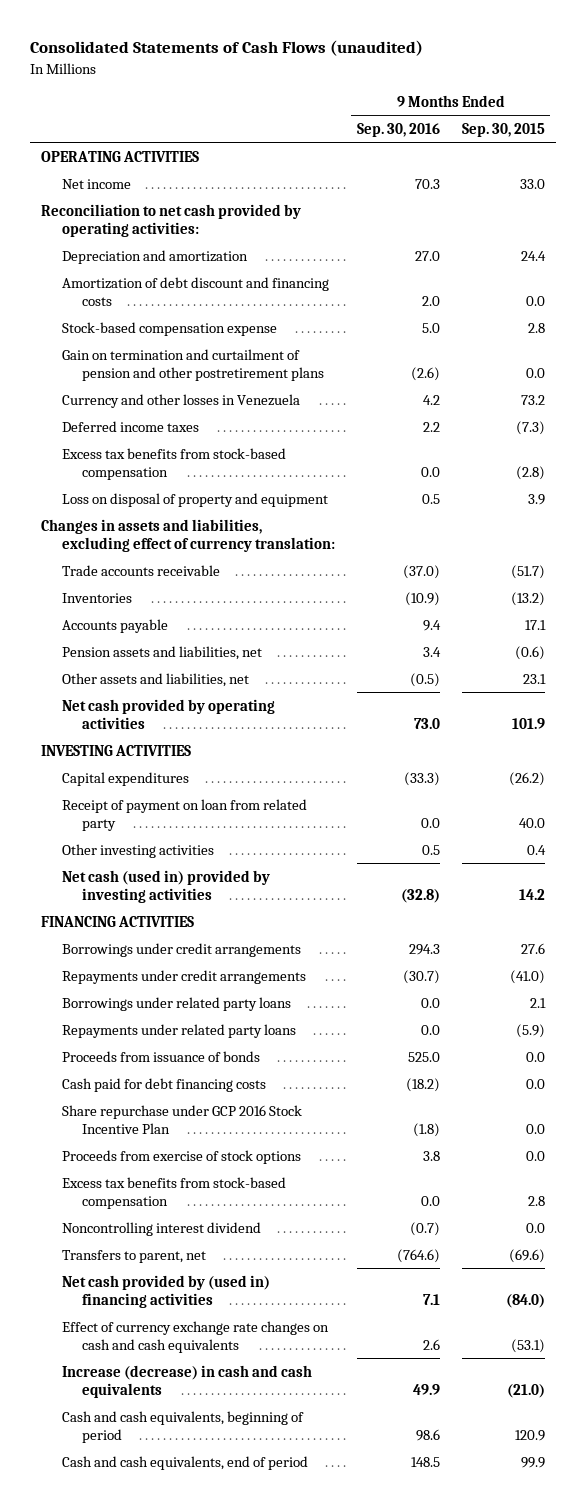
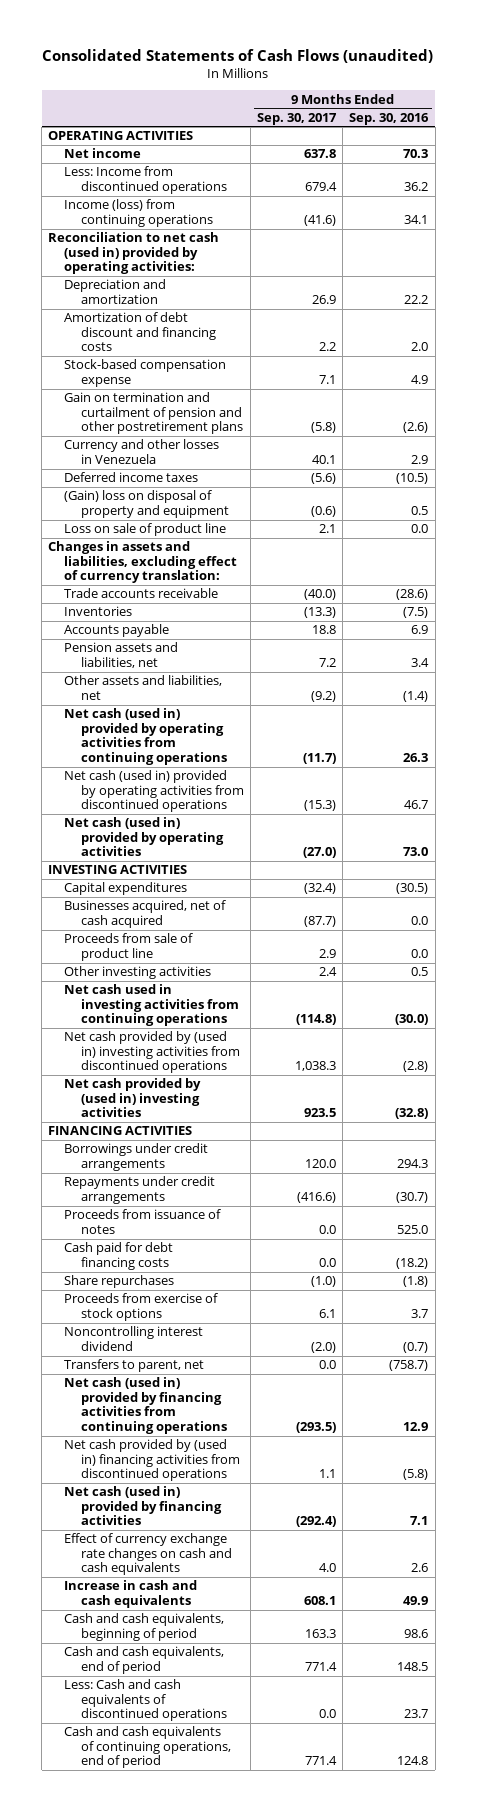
[461,122,545,137] Sep. 30, 2015 -> none
none -> [257,112,338,125] Sep. 30, 2017
none -> [64,166,227,194] Less: Income from discontinued operations
none -> [64,199,213,227] Income (loss) from continuing operations
[41,203,302,237] Reconciliation to net cash provided by operating activities: -> [48,232,220,275] Reconciliation to net cash (used in) provided by operating activities:
[414,250,440,261] 27.0 -> [404,294,429,304] 22.2
[421,322,440,333] 5.0 -> [411,374,429,384] 4.9
[61,447,286,480] Excess tax benefits from stock-based compensation -> none
[422,394,440,405] 4.2 -> [411,454,429,464] 2.9
[422,421,440,432] 2.2 -> [396,473,429,485] (10.5)
[61,492,328,507] Loss on disposal of property and equipment -> [64,490,229,518] (Gain) loss on disposal of property and equipment
none -> [64,523,227,537] Loss on sale of product line
[402,564,440,579] (37.0) -> [396,589,429,601] (28.6)
[404,591,440,606] (10.9) -> [403,607,429,619] (7.5)
[422,619,441,631] 9.4 -> [411,625,429,635] 6.9
[409,672,440,687] (0.5) -> [403,690,429,702] (1.4)
none -> [64,708,227,765] Net cash (used in) provided by operating activities from continuing operations
none -> [64,770,244,813] Net cash (used in) provided by operating activities from discontinued operations
[61,698,275,729] Net cash provided by operating activities -> [64,817,224,857] Net cash (used in) provided by operating activities
[61,798,307,831] Receipt of payment on loan from related party -> none
[403,771,440,786] (33.3) -> [396,883,429,895] (30.5)
none -> [64,900,227,928] Businesses acquired, net of cash acquired
none -> [64,933,194,961] Proceeds from sale of product line
none -> [64,984,239,1027] Net cash used in investing activities from continuing operations
none -> [64,1031,240,1074] Net cash provided by (used in) investing activities from discontinued operations
[61,869,270,903] Net cash (used in) provided by investing activities -> [64,1078,202,1118] Net cash provided by (used in) investing activities
[61,996,291,1011] Borrowings under related party loans -> none
[61,1023,296,1038] Repayments under related party loans -> none
[61,1050,260,1062] Proceeds from issuance of bonds -> [64,1209,222,1234] Proceeds from issuance of notes
[61,1176,286,1209] Excess tax benefits from stock-based compensation -> none
[61,1104,302,1134] Share repurchase under GCP 2016 Stock Incentive Plan -> [64,1275,175,1289] Share repurchases
[422,1150,440,1161] 3.8 -> [411,1308,429,1318] 3.7
[396,1248,440,1263] (764.6) -> [389,1360,429,1372] (758.7)
none -> [64,1377,227,1434] Net cash (used in) provided by financing activities from continuing operations
none -> [64,1439,240,1482] Net cash provided by (used in) financing activities from discontinued operations
[61,1274,270,1308] Net cash provided by (used in) financing activities -> [64,1486,222,1526] Net cash (used in) provided by financing activities
[61,1364,312,1398] Increase (decrease) in cash and cash equivalents -> [64,1580,198,1608] Increase in cash and cash equivalents
none -> [64,1679,227,1722] Less: Cash and cash equivalents of discontinued operations
none -> [64,1726,231,1769] Cash and cash equivalents of continuing operations, end of period

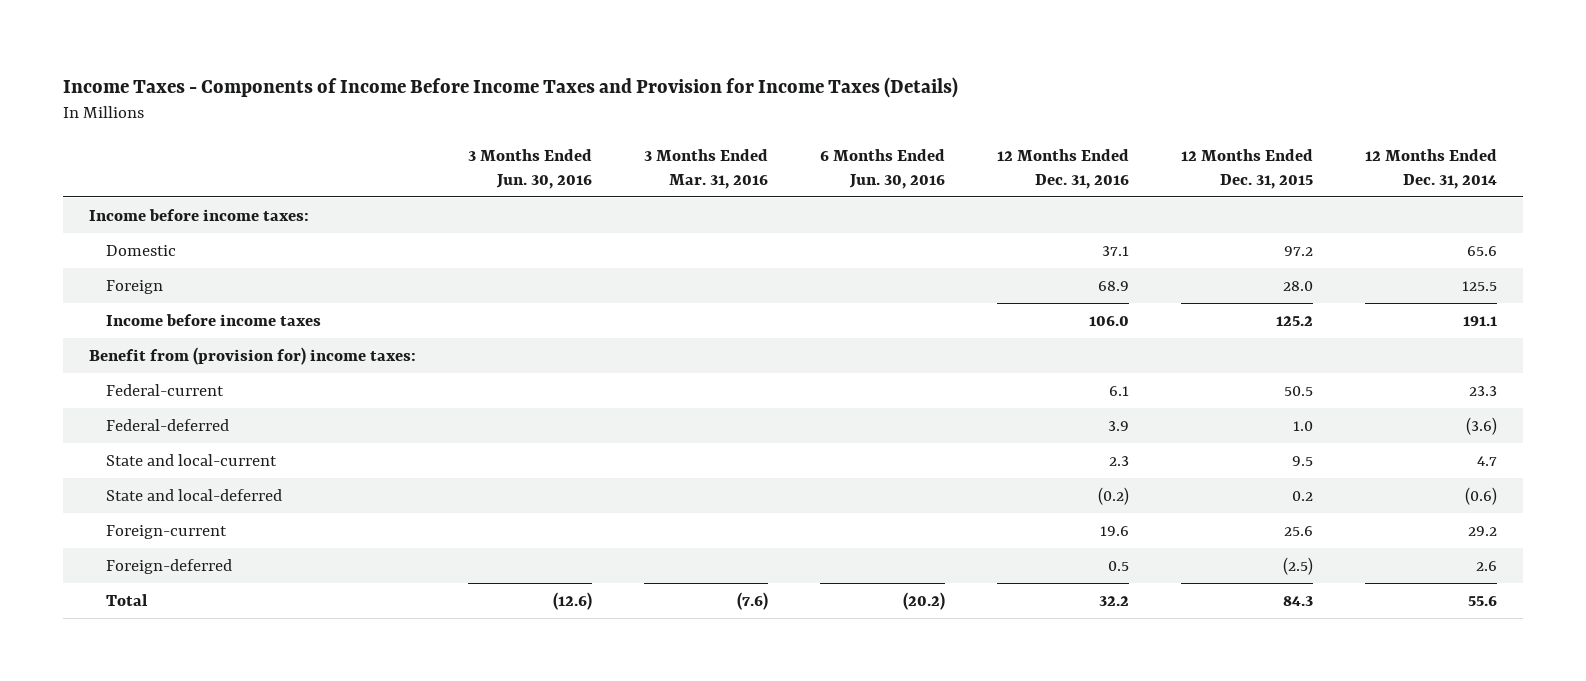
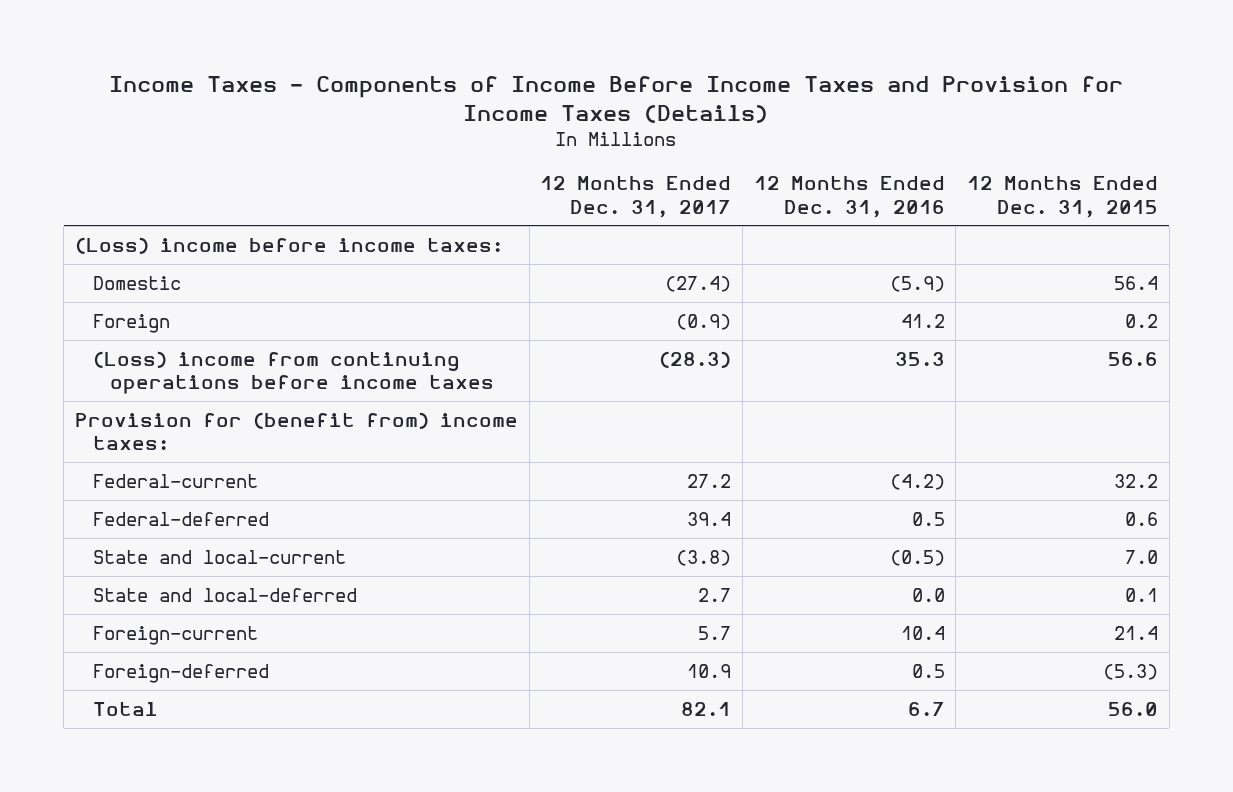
[467,148,592,189] 3 Months Ended Jun. 30, 2016 -> none
[643,148,768,189] 3 Months Ended Mar. 31, 2016 -> none
[819,148,945,189] 6 Months Ended Jun. 30, 2016 -> none
[1365,148,1498,189] 12 Months Ended Dec. 31, 2014 -> none
none -> [540,175,732,218] 12 Months Ended Dec. 31, 2017
[88,208,309,221] Income before income taxes: -> [75,236,504,254] (Loss) income before income taxes:
[1102,245,1130,256] 37.1 -> [889,275,945,292] (5.9)
[1284,245,1314,256] 97.2 -> [1113,275,1158,290] 56.4
[1098,280,1130,291] 68.9 -> [900,313,945,328] 41.2
[1283,280,1314,291] 28.0 -> [1124,313,1158,328] 0.2
[105,313,321,326] Income before income taxes -> [92,350,495,395] (Loss) income from continuing operations before income taxes
[1089,315,1130,326] 106.0 -> [894,351,945,366] 35.3
[1276,315,1314,326] 125.2 -> [1107,351,1158,366] 56.6
[88,346,416,365] Benefit from (provision for) income taxes: -> [75,411,519,451] Provision for (benefit from) income taxes:
[1109,385,1130,396] 6.1 -> [889,473,945,490] (4.2)
[1284,385,1314,396] 50.5 -> [1113,473,1158,488] 32.2
[1108,420,1130,431] 3.9 -> [911,511,945,526] 0.5
[1293,420,1314,431] 1.0 -> [1124,511,1158,526] 0.6
[1109,455,1130,466] 2.3 -> [889,549,945,566] (0.5)
[1292,455,1314,466] 9.5 -> [1124,549,1158,564] 7.0
[1098,486,1130,505] (0.2) -> [911,587,945,602] 0.0
[1292,490,1314,501] 0.2 -> [1124,587,1158,602] 0.1
[1100,525,1130,536] 19.6 -> [900,625,945,640] 10.4
[1284,525,1314,536] 25.6 -> [1113,625,1158,640] 21.4
[1283,556,1314,575] (2.5) -> [1102,663,1158,680] (5.3)
[1099,595,1130,606] 32.2 -> [907,701,945,716] 6.7
[1283,595,1314,606] 84.3 -> [1107,701,1158,716] 56.0

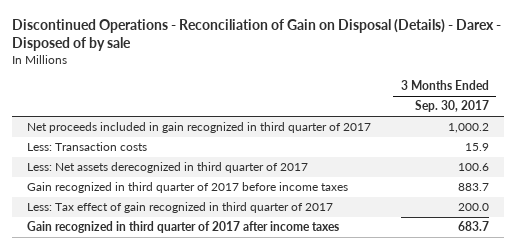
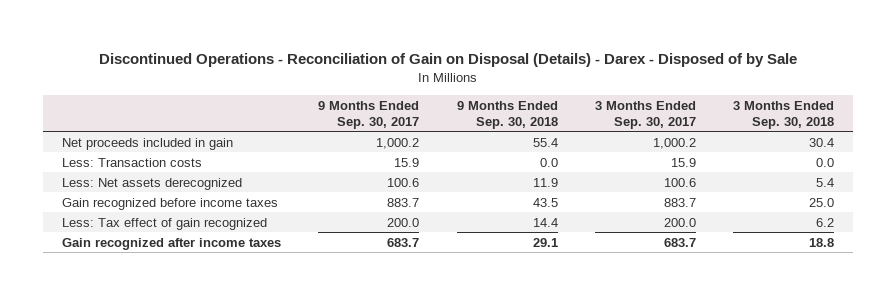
[11,18,501,52] Discontinued Operations - Reconciliation of Gain on Disposal (Details) - Darex - Disposed of by sale -> [99,52,798,67] Discontinued Operations - Reconciliation of Gain on Disposal (Details) - Darex - Disposed of by Sale
none -> [318,100,420,129] 9 Months Ended Sep. 30, 2017
none -> [456,100,558,129] 9 Months Ended Sep. 30, 2018
none -> [733,100,835,129] 3 Months Ended Sep. 30, 2018
[26,122,371,134] Net proceeds included in gain recognized in third quarter of 2017 -> [62,137,234,150] Net proceeds included in gain
[26,162,308,174] Less: Net assets derecognized in third quarter of 2017 -> [62,177,243,190] Less: Net assets derecognized
[26,182,348,194] Gain recognized in third quarter of 2017 before income taxes -> [62,197,279,210] Gain recognized before income taxes
[26,202,333,214] Less: Tax effect of gain recognized in third quarter of 2017 -> [62,217,268,230] Less: Tax effect of gain recognized
[26,221,339,234] Gain recognized in third quarter of 2017 after income taxes -> [62,237,282,250] Gain recognized after income taxes

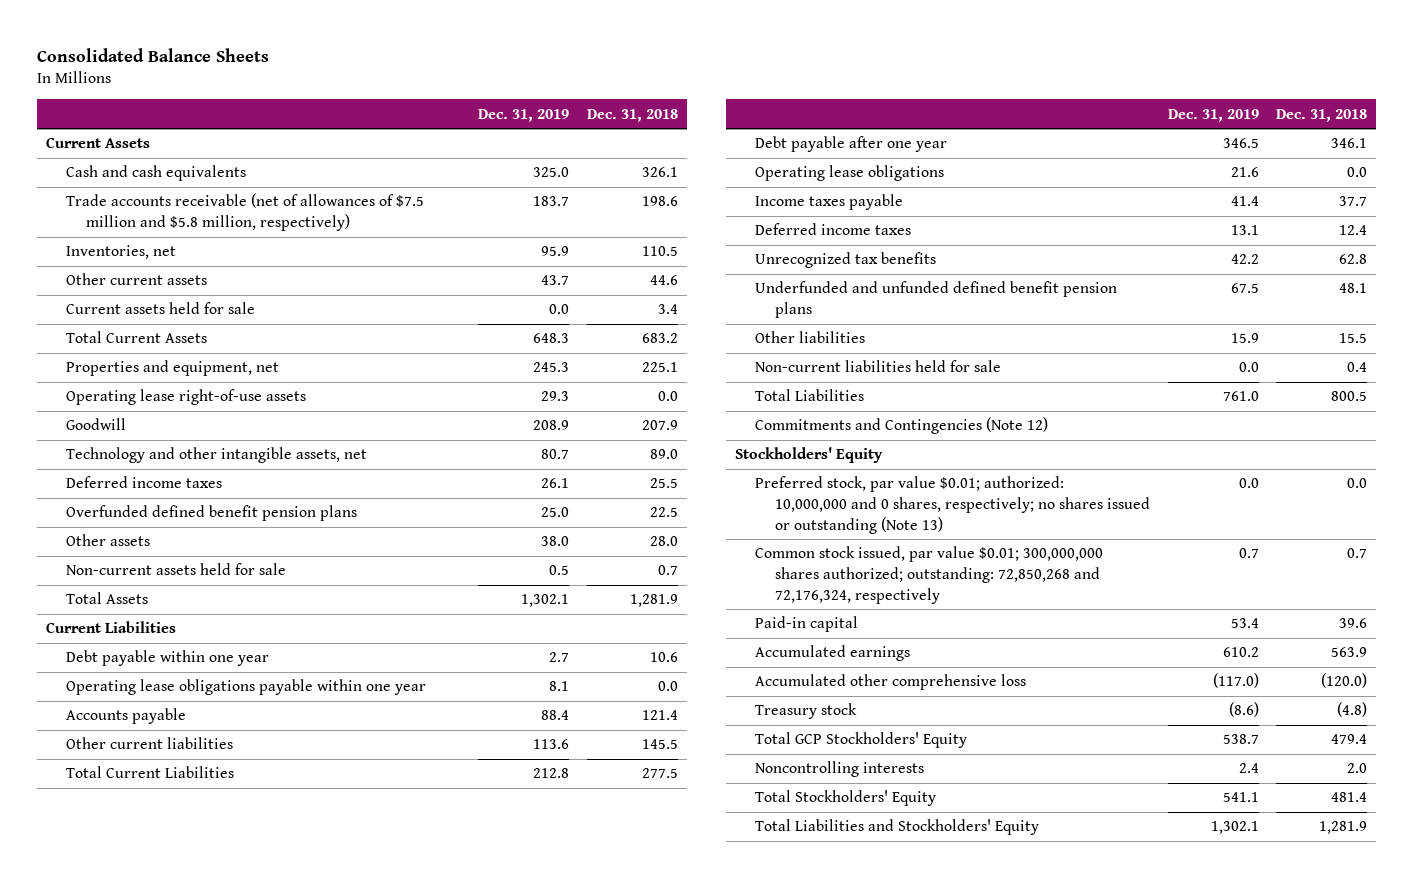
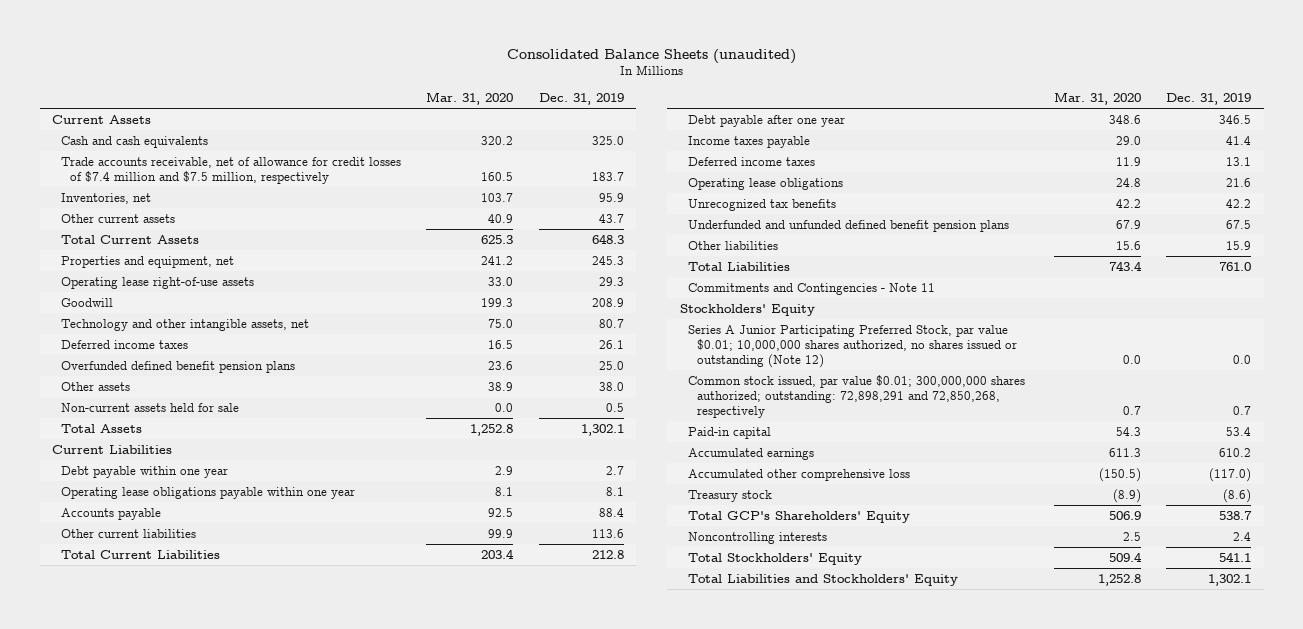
[37,47,270,62] Consolidated Balance Sheets -> [506,48,796,64] Consolidated Balance Sheets (unaudited)
[587,108,679,122] Dec. 31, 2018 -> none
none -> [426,92,514,106] Mar. 31, 2020
[66,193,425,232] Trade accounts receivable (net of allowances of $7.5 million and $5.8 million, respectively) -> [60,156,401,184] Trade accounts receivable, net of allowance for credit losses of $7.4 million and $7.5 million, respectively
[66,302,256,315] Current assets held for sale -> none
[755,165,945,182] Operating lease obligations -> [688,177,844,190] Operating lease obligations
[755,360,1002,373] Non-current liabilities held for sale -> none
[755,417,1049,435] Commitments and Contingencies (Note 12) -> [688,282,936,295] Commitments and Contingencies - Note 11
[755,476,1151,534] Preferred stock, par value $0.01; authorized: 10,000,000 and 0 shares, respectively; no shares issued or outstanding (Note 13) -> [688,324,1018,368] Series A Junior Participating Preferred Stock, par value $0.01; 10,000,000 shares authorized, no shares issued or outstanding (Note 12)
[755,546,1104,604] Common stock issued, par value $0.01; 300,000,000 shares authorized; outstanding: 72,850,268 and 72,176,324, respectively -> [688,374,1026,418] Common stock issued, par value $0.01; 300,000,000 shares authorized; outstanding: 72,898,291 and 72,850,268, respectively
[755,732,968,749] Total GCP Stockholders' Equity -> [688,510,911,523] Total GCP's Shareholders' Equity

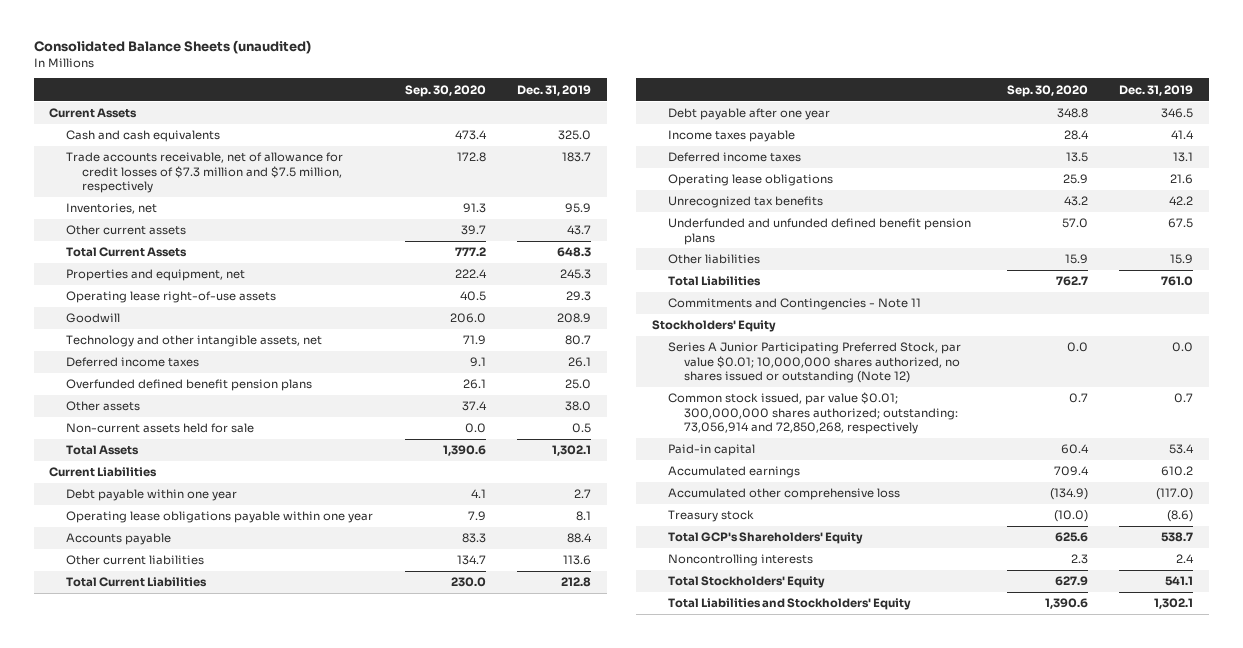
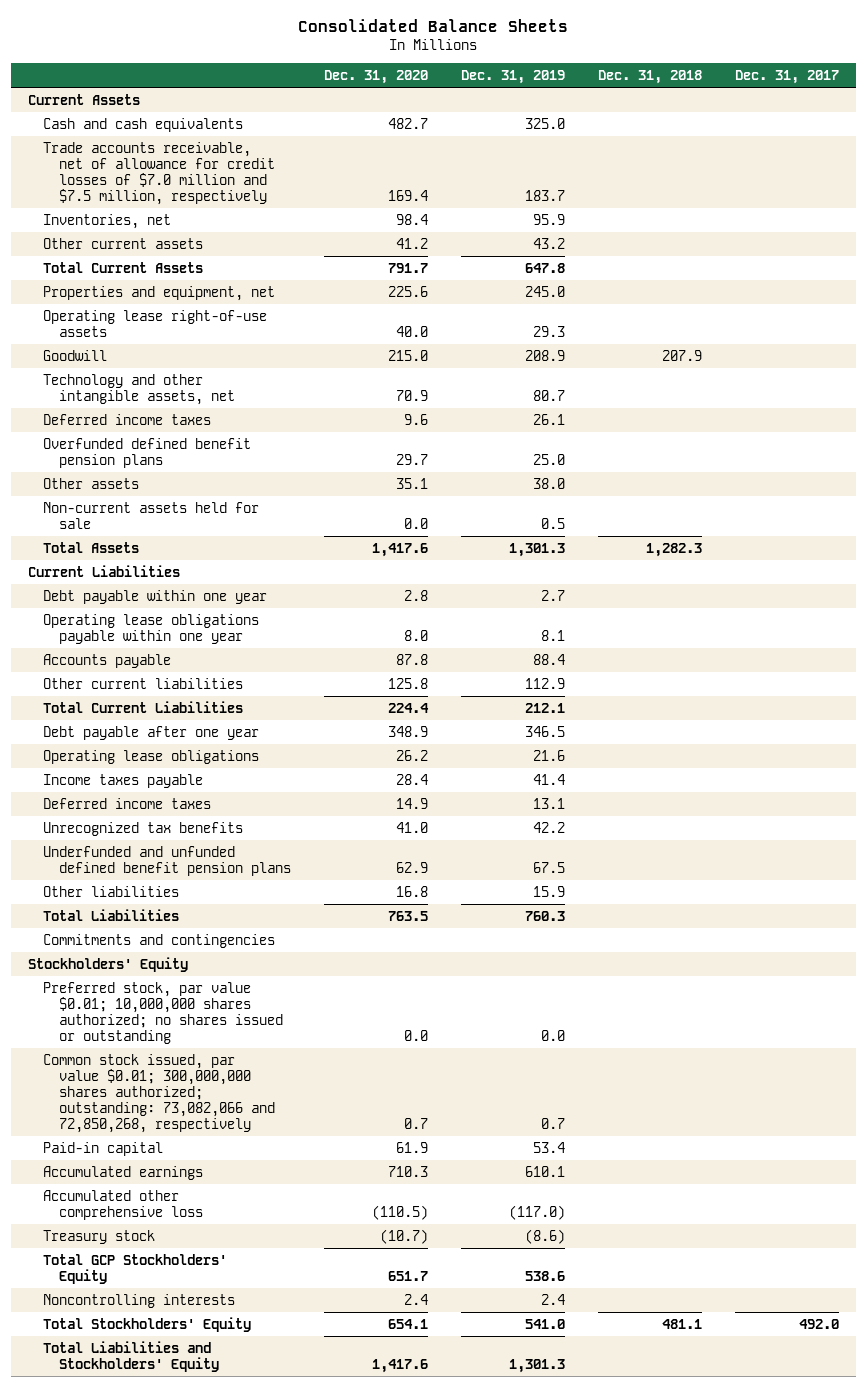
[33,40,311,55] Consolidated Balance Sheets (unaudited) -> [298,18,569,32] Consolidated Balance Sheets
[404,84,486,97] Sep. 30, 2020 -> none
none -> [323,69,428,84] Dec. 31, 2020
none -> [598,69,703,84] Dec. 31, 2018
none -> [735,69,840,84] Dec. 31, 2017
[65,152,343,193] Trade accounts receivable, net of allowance for credit losses of $7.3 million and $7.5 million, respectively -> [43,141,275,205] Trade accounts receivable, net of allowance for credit losses of $7.0 million and $7.5 million, respectively
[567,225,592,236] 43.7 -> [533,237,566,249] 43.2
[557,247,592,258] 648.3 -> [525,262,566,273] 647.8
[560,269,592,280] 245.3 -> [525,285,566,297] 245.0
[552,445,592,457] 1,302.1 -> [509,542,566,557] 1,301.3
[563,555,592,566] 113.6 -> [525,677,566,689] 112.9
[561,577,592,588] 212.8 -> [525,702,566,713] 212.1
[667,174,833,187] Operating lease obligations -> [43,749,260,764] Operating lease obligations
[1161,276,1194,287] 761.0 -> [525,910,566,921] 760.3
[667,298,921,311] Commitments and Contingencies - Note 11 -> [43,933,276,948] Commitments and contingencies
[667,342,961,383] Series A Junior Participating Preferred Stock, par value $0.01; 10,000,000 shares authorized, no shares issued or outstanding (Note 12) -> [43,981,283,1044] Preferred stock, par value $0.01; 10,000,000 shares authorized; no shares issued or outstanding
[667,392,959,434] Common stock issued, par value $0.01; 300,000,000 shares authorized; outstanding: 73,056,914 and 72,850,268, respectively -> [43,1053,275,1134] Common stock issued, par value $0.01; 300,000,000 shares authorized; outstanding: 73,082,066 and 72,850,268, respectively
[1161,466,1194,477] 610.2 -> [525,1165,566,1177] 610.1
[667,532,863,545] Total GCP's Shareholders' Equity -> [43,1253,228,1284] Total GCP Stockholders' Equity
[1161,532,1194,543] 538.7 -> [525,1270,566,1281] 538.6
[1165,576,1194,587] 541.1 -> [525,1318,566,1329] 541.0
[1154,598,1194,610] 1,302.1 -> [509,1358,566,1373] 1,301.3

